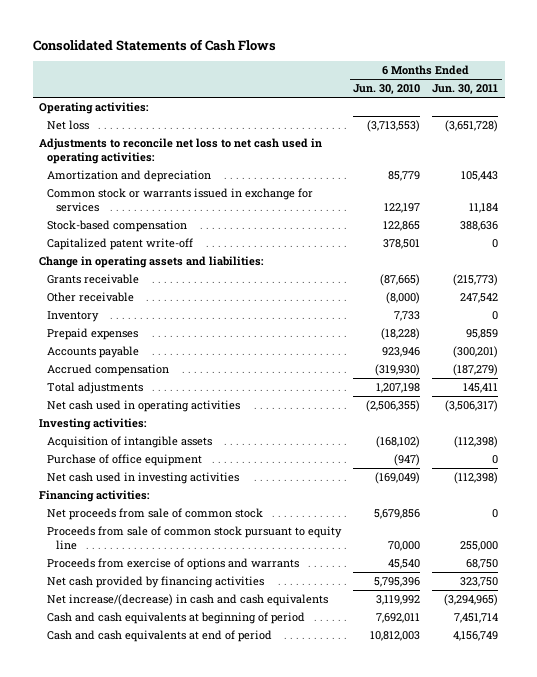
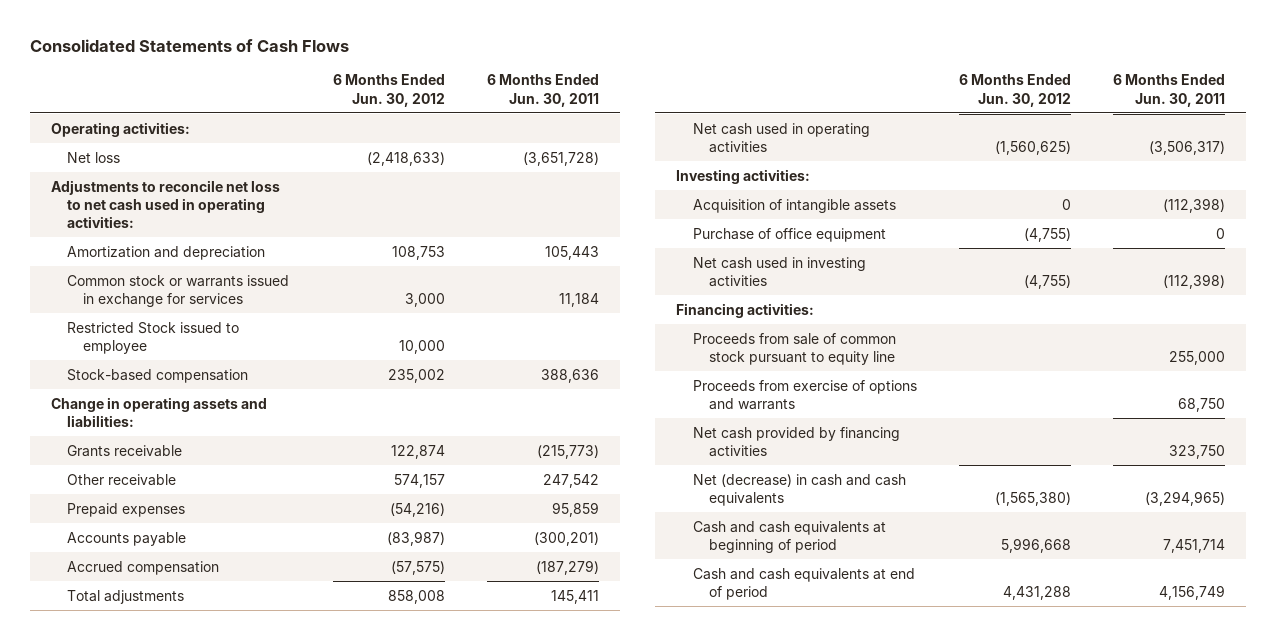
[353,84,421,95] Jun. 30, 2010 -> none
none -> [332,74,445,107] 6 Months Ended Jun. 30, 2012
none -> [66,321,239,354] Restricted Stock issued to employee
[47,238,194,251] Capitalized patent write-off -> none
[47,311,100,323] Inventory -> none
[47,508,264,521] Net proceeds from sale of common stock -> none
[47,594,329,607] Net increase/(decrease) in cash and cash equivalents -> [692,473,906,506] Net (decrease) in cash and cash equivalents

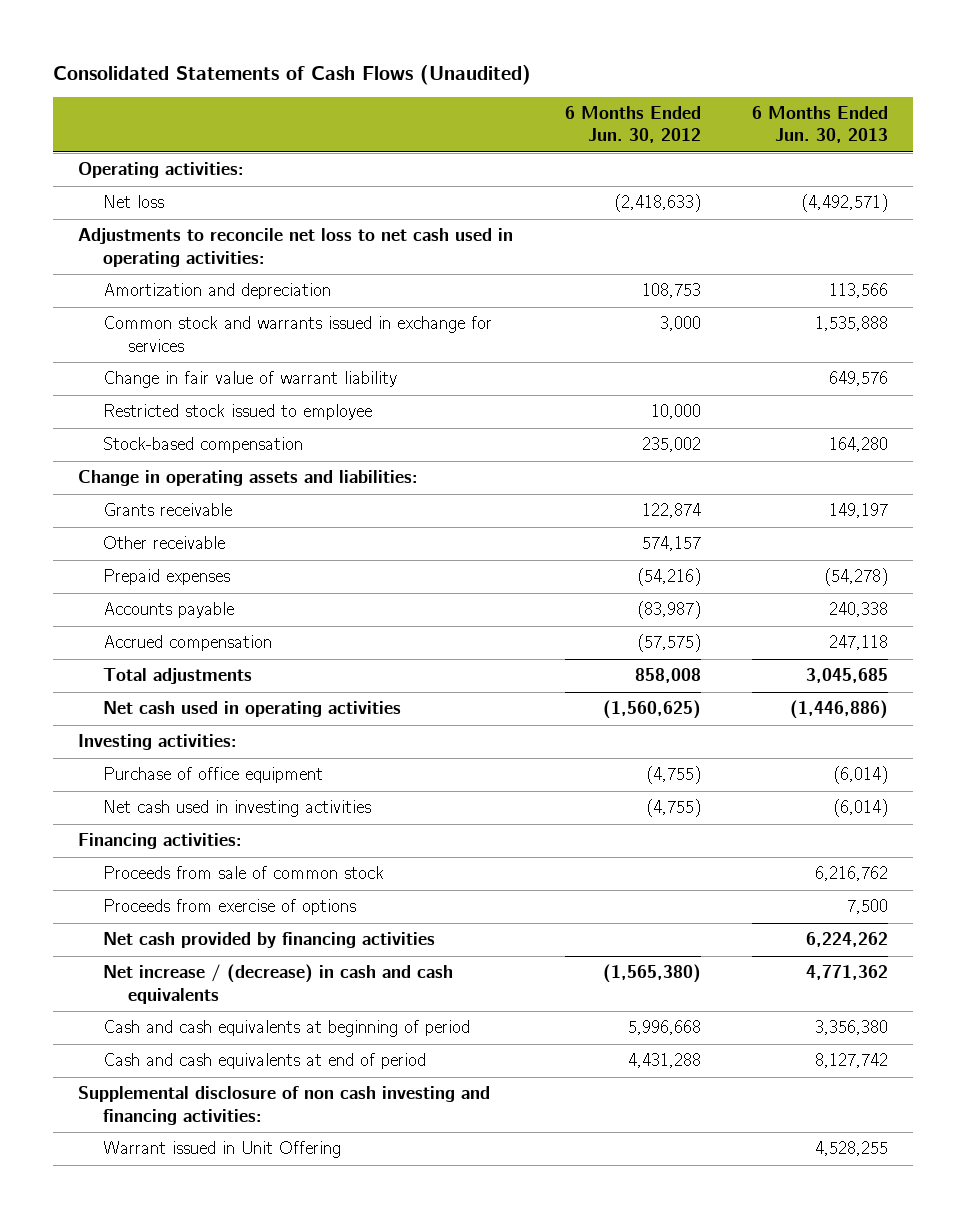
[29,38,349,52] Consolidated Statements of Cash Flows -> [52,64,531,85] Consolidated Statements of Cash Flows (Unaudited)
[486,74,599,107] 6 Months Ended Jun. 30, 2011 -> none
none -> [751,106,888,144] 6 Months Ended Jun. 30, 2013
[66,274,289,307] Common stock or warrants issued in exchange for services -> [103,316,493,352] Common stock and warrants issued in exchange for services
none -> [103,371,398,389] Change in fair value of warrant liability
[66,321,239,354] Restricted Stock issued to employee -> [103,404,373,421] Restricted stock issued to employee
[692,198,896,213] Acquisition of intangible assets -> none
[692,332,896,365] Proceeds from sale of common stock pursuant to equity line -> [103,866,385,880] Proceeds from sale of common stock
[692,379,917,410] Proceeds from exercise of options and warrants -> [103,899,357,916] Proceeds from exercise of options
[692,473,906,506] Net (decrease) in cash and cash equivalents -> [103,964,454,1004] Net increase / (decrease) in cash and cash equivalents
none -> [78,1086,491,1125] Supplemental disclosure of non cash investing and financing activities:
none -> [103,1141,342,1159] Warrant issued in Unit Offering

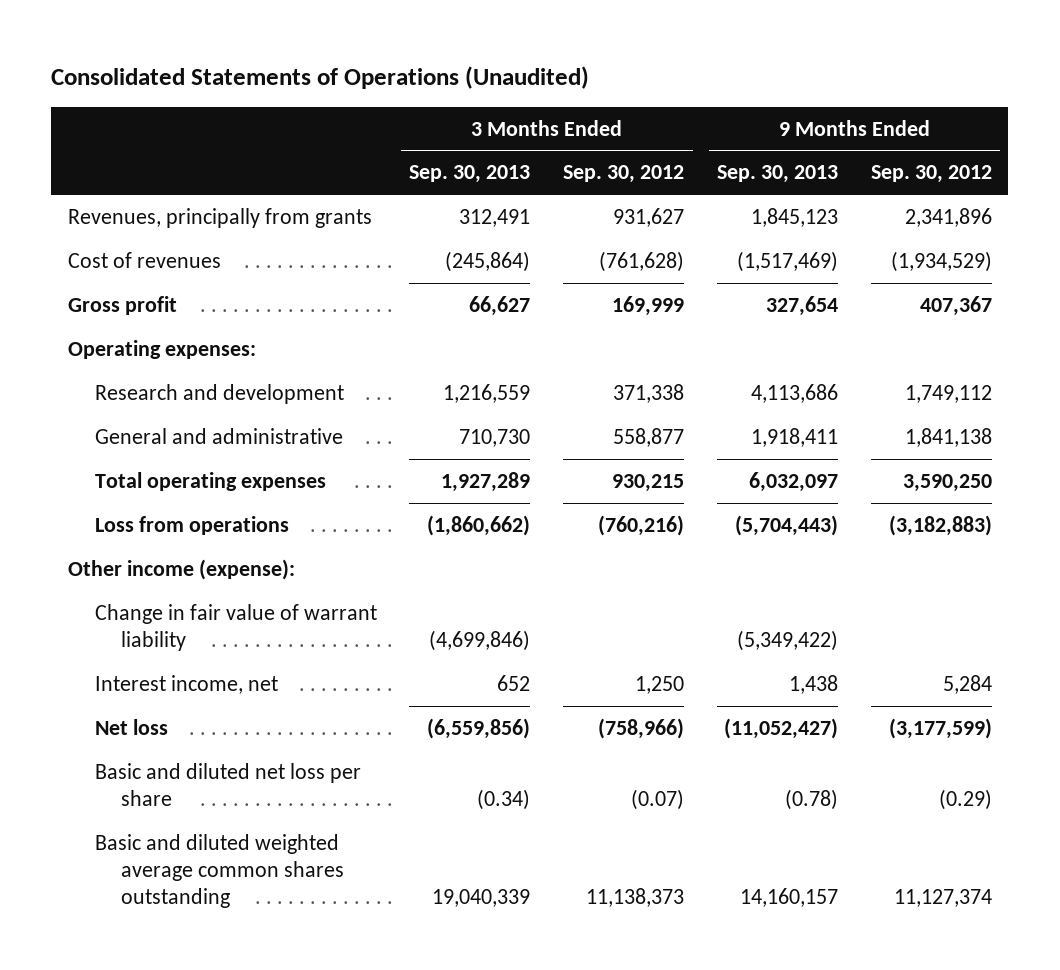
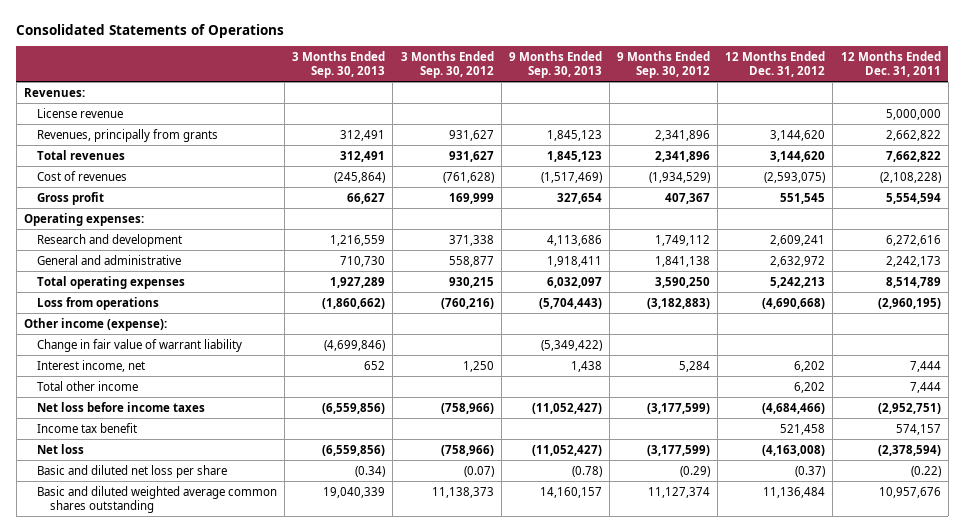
[51,66,590,90] Consolidated Statements of Operations (Unaudited) -> [16,23,285,38] Consolidated Statements of Operations
none -> [725,50,826,77] 12 Months Ended Dec. 31, 2012
none -> [840,50,941,77] 12 Months Ended Dec. 31, 2011
none -> [24,87,86,97] Revenues:
none -> [36,107,123,118] License revenue
none -> [36,149,125,160] Total revenues
none -> [36,380,138,391] Total other income
none -> [36,401,205,412] Net loss before income taxes
none -> [36,422,137,433] Income tax benefit

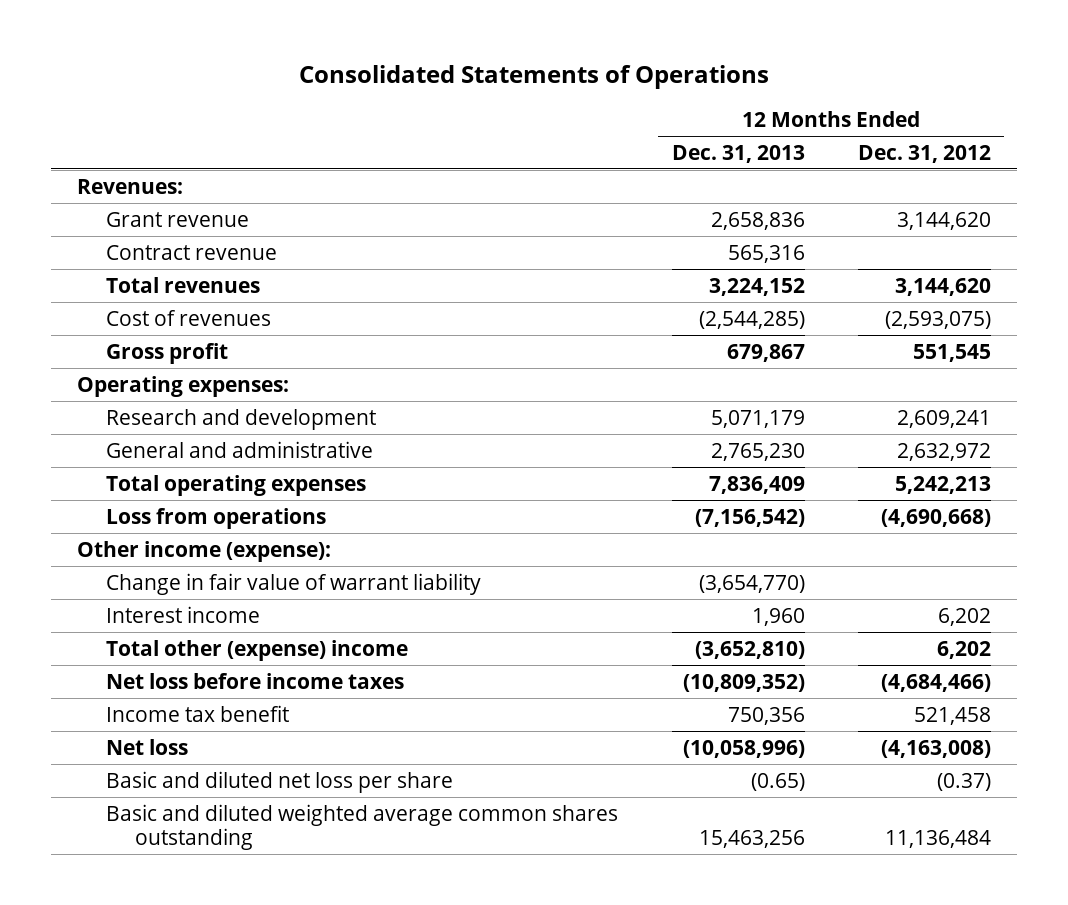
[292,50,386,78] 3 Months Ended Sep. 30, 2013 -> none
[400,50,494,78] 3 Months Ended Sep. 30, 2012 -> none
[508,50,602,78] 9 Months Ended Sep. 30, 2013 -> none
[617,50,711,78] 9 Months Ended Sep. 30, 2012 -> none
[840,50,941,77] 12 Months Ended Dec. 31, 2011 -> none
none -> [671,144,805,163] Dec. 31, 2013
[36,107,123,118] License revenue -> none
[36,128,218,142] Revenues, principally from grants -> [106,211,250,227] Grant revenue
none -> [106,244,278,260] Contract revenue
[36,359,145,372] Interest income, net -> [106,605,261,623] Interest income
[36,380,138,391] Total other income -> [106,639,409,661] Total other (expense) income

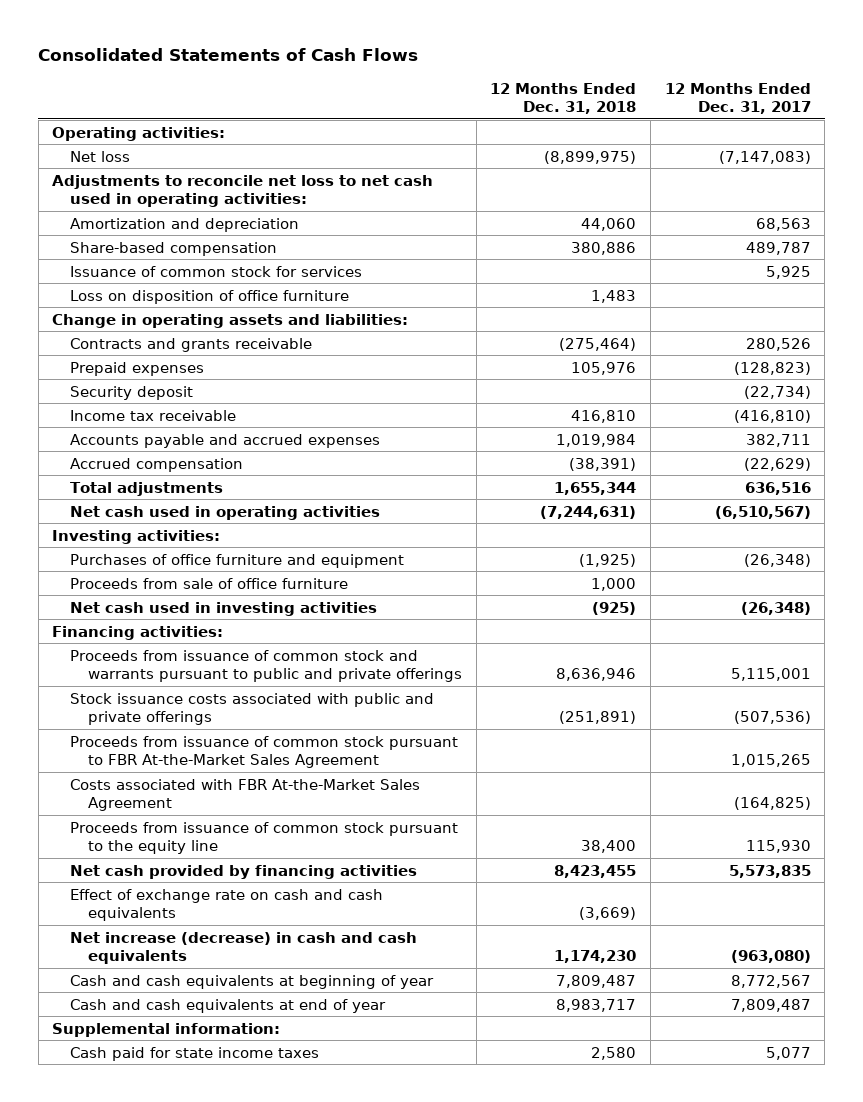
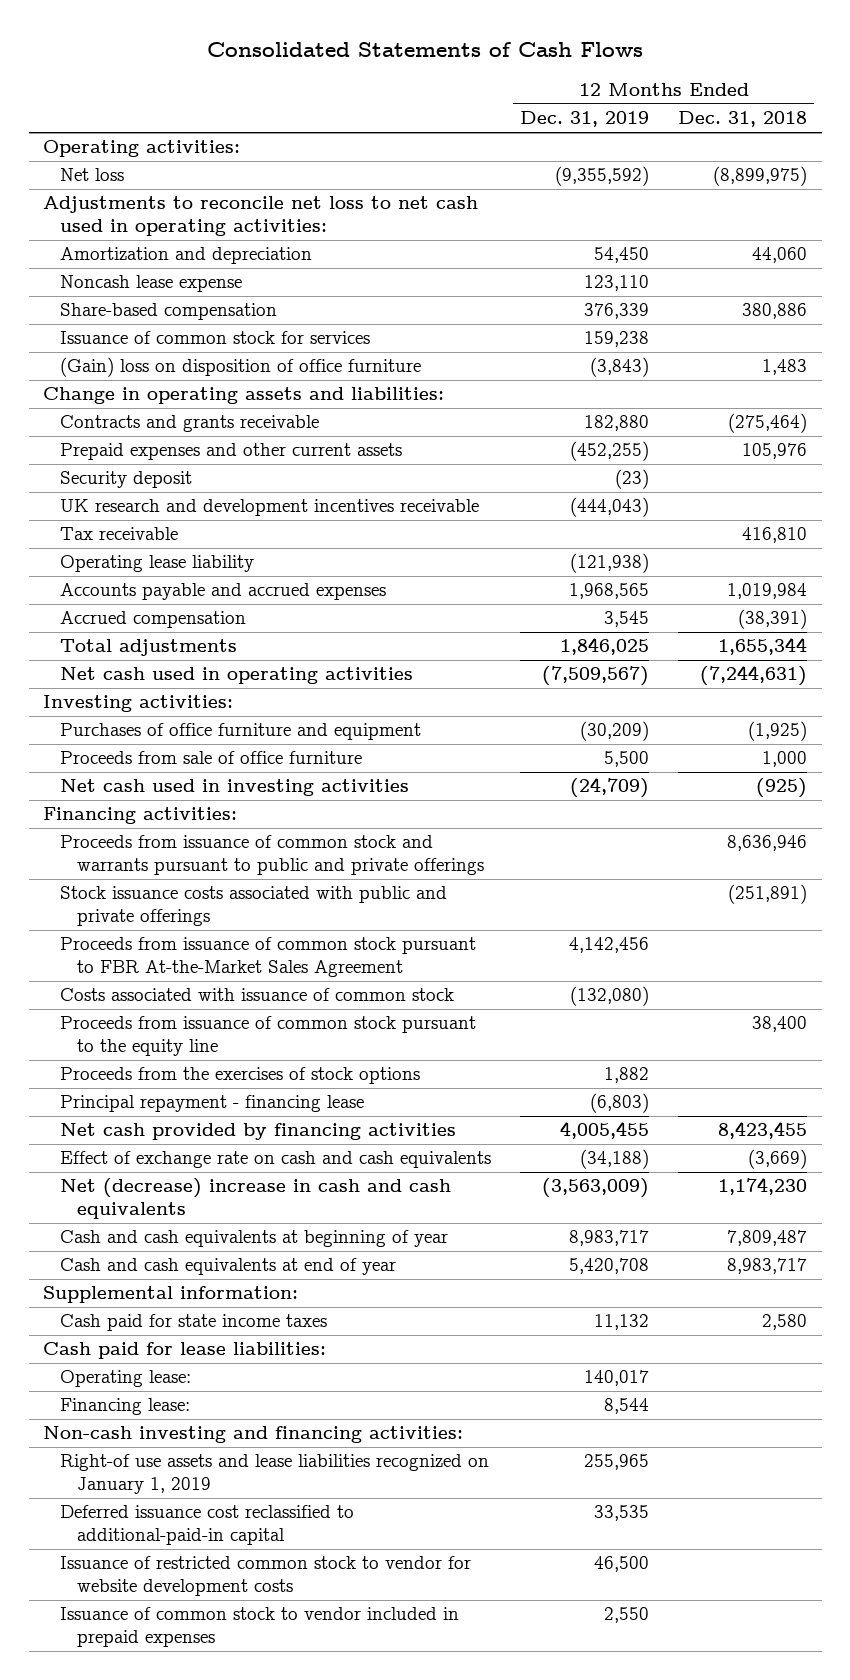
[664,82,811,115] 12 Months Ended Dec. 31, 2017 -> none
none -> [519,111,649,128] Dec. 31, 2019
none -> [59,275,242,293] Noncash lease expense
[70,289,350,304] Loss on disposition of office furniture -> [59,357,421,378] (Gain) loss on disposition of office furniture
[70,361,205,376] Prepaid expenses -> [59,443,402,461] Prepaid expenses and other current assets
none -> [59,499,479,517] UK research and development incentives receivable
[70,409,237,421] Income tax receivable -> [59,527,178,541] Tax receivable
none -> [59,555,254,573] Operating lease liability
[70,778,421,811] Costs associated with FBR At-the-Market Sales Agreement -> [59,988,454,1002] Costs associated with issuance of common stock
none -> [59,1067,420,1085] Proceeds from the exercises of stock options
none -> [59,1095,364,1113] Principal repayment - financing lease
[70,931,418,964] Net increase (decrease) in cash and cash equivalents -> [59,1178,451,1220] Net (decrease) increase in cash and cash equivalents
none -> [43,1342,327,1360] Cash paid for lease liabilities:
none -> [59,1370,191,1388] Operating lease:
none -> [59,1398,190,1416] Financing lease:
none -> [43,1426,464,1444] Non-cash investing and financing activities:
none -> [59,1454,489,1495] Right-of use assets and lease liabilities recognized on January 1, 2019
none -> [59,1505,354,1546] Deferred issuance cost reclassified to additional-paid-in capital
none -> [59,1556,471,1597] Issuance of restricted common stock to vendor for website development costs
none -> [59,1607,459,1648] Issuance of common stock to vendor included in prepaid expenses

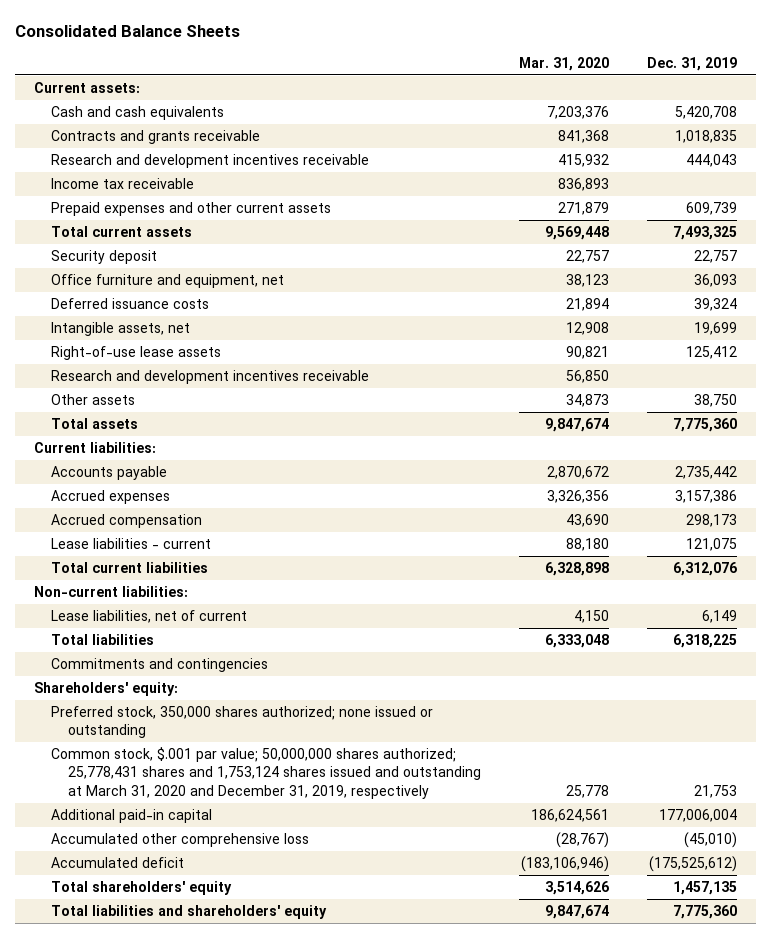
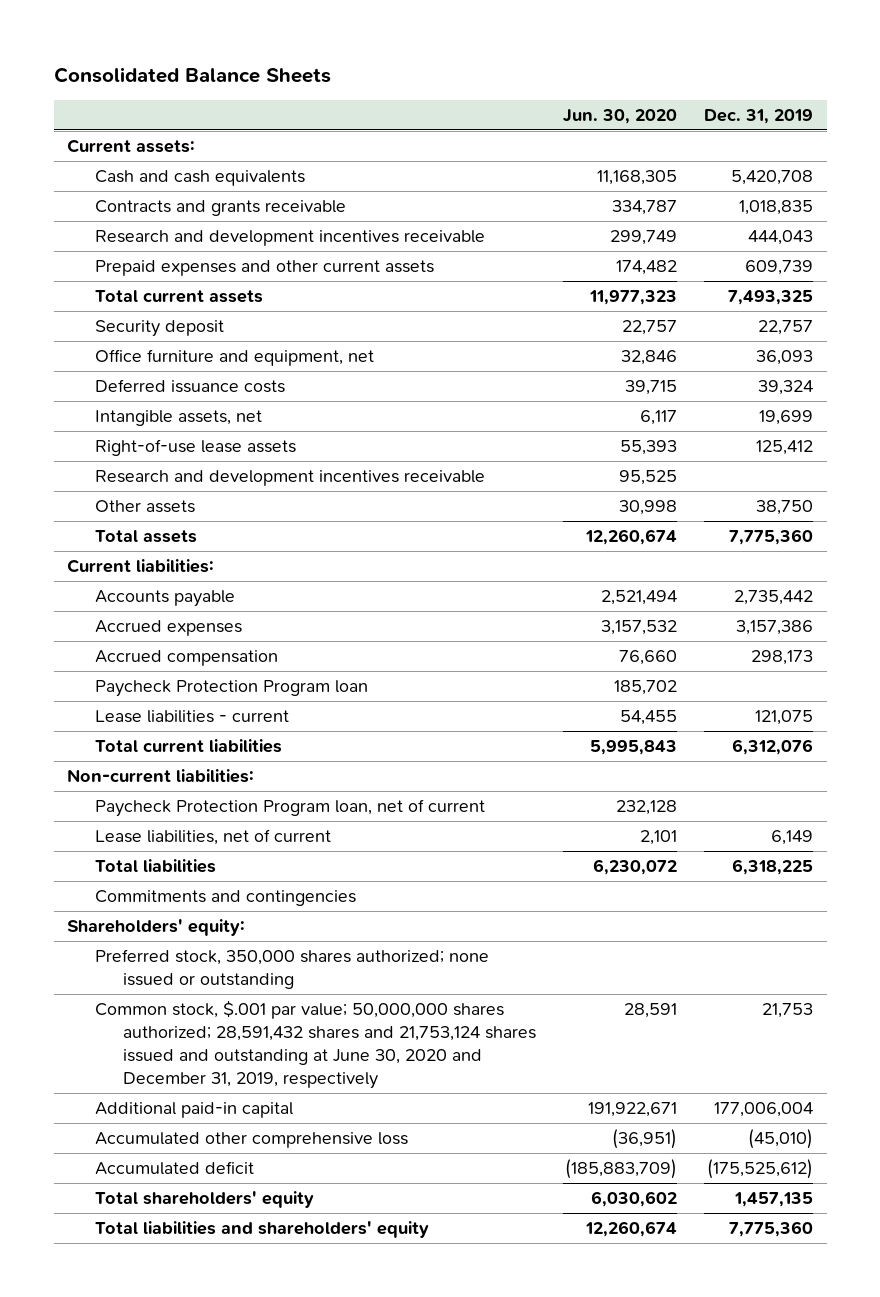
[519,56,610,71] Mar. 31, 2020 -> none
none -> [563,108,678,124] Jun. 30, 2020
[50,178,194,190] Income tax receivable -> none
none -> [95,680,369,698] Paycheck Protection Program loan
none -> [95,799,486,818] Paycheck Protection Program loan, net of current
[50,747,481,799] Common stock, $.001 par value; 50,000,000 shares authorized; 25,778,431 shares and 1,753,124 shares issued and outstanding at March 31, 2020 and December 31, 2019, respectively -> [95,1000,536,1090] Common stock, $.001 par value; 50,000,000 shares authorized; 28,591,432 shares and 21,753,124 shares issued and outstanding at June 30, 2020 and December 31, 2019, respectively

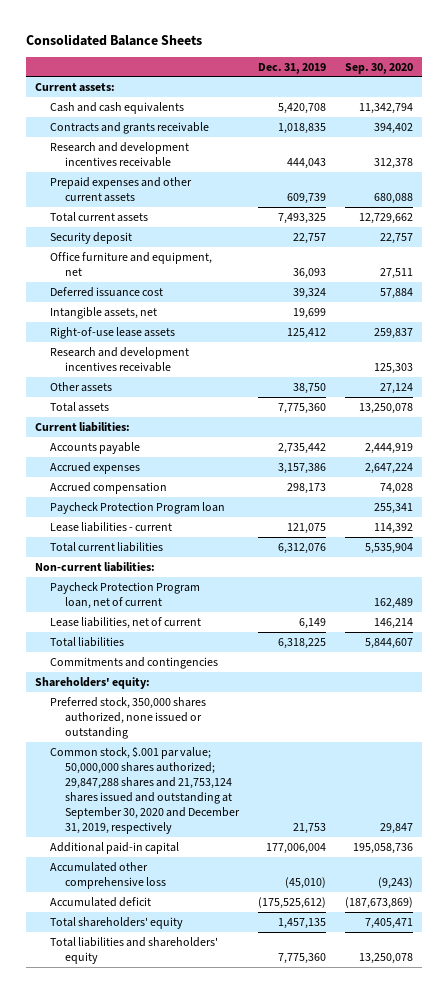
[563,108,678,124] Jun. 30, 2020 -> none
none -> [344,62,413,74] Sep. 30, 2020
[95,379,286,394] Deferred issuance costs -> [49,286,163,297] Deferred issuance cost
[95,949,490,990] Preferred stock, 350,000 shares authorized; none issued or outstanding -> [49,696,206,739] Preferred stock, 350,000 shares authorized, none issued or outstanding
[95,1000,536,1090] Common stock, $.001 par value; 50,000,000 shares authorized; 28,591,432 shares and 21,753,124 shares issued and outstanding at June 30, 2020 and December 31, 2019, respectively -> [49,746,240,834] Common stock, $.001 par value; 50,000,000 shares authorized; 29,847,288 shares and 21,753,124 shares issued and outstanding at September 30, 2020 and December 31, 2019, respectively

